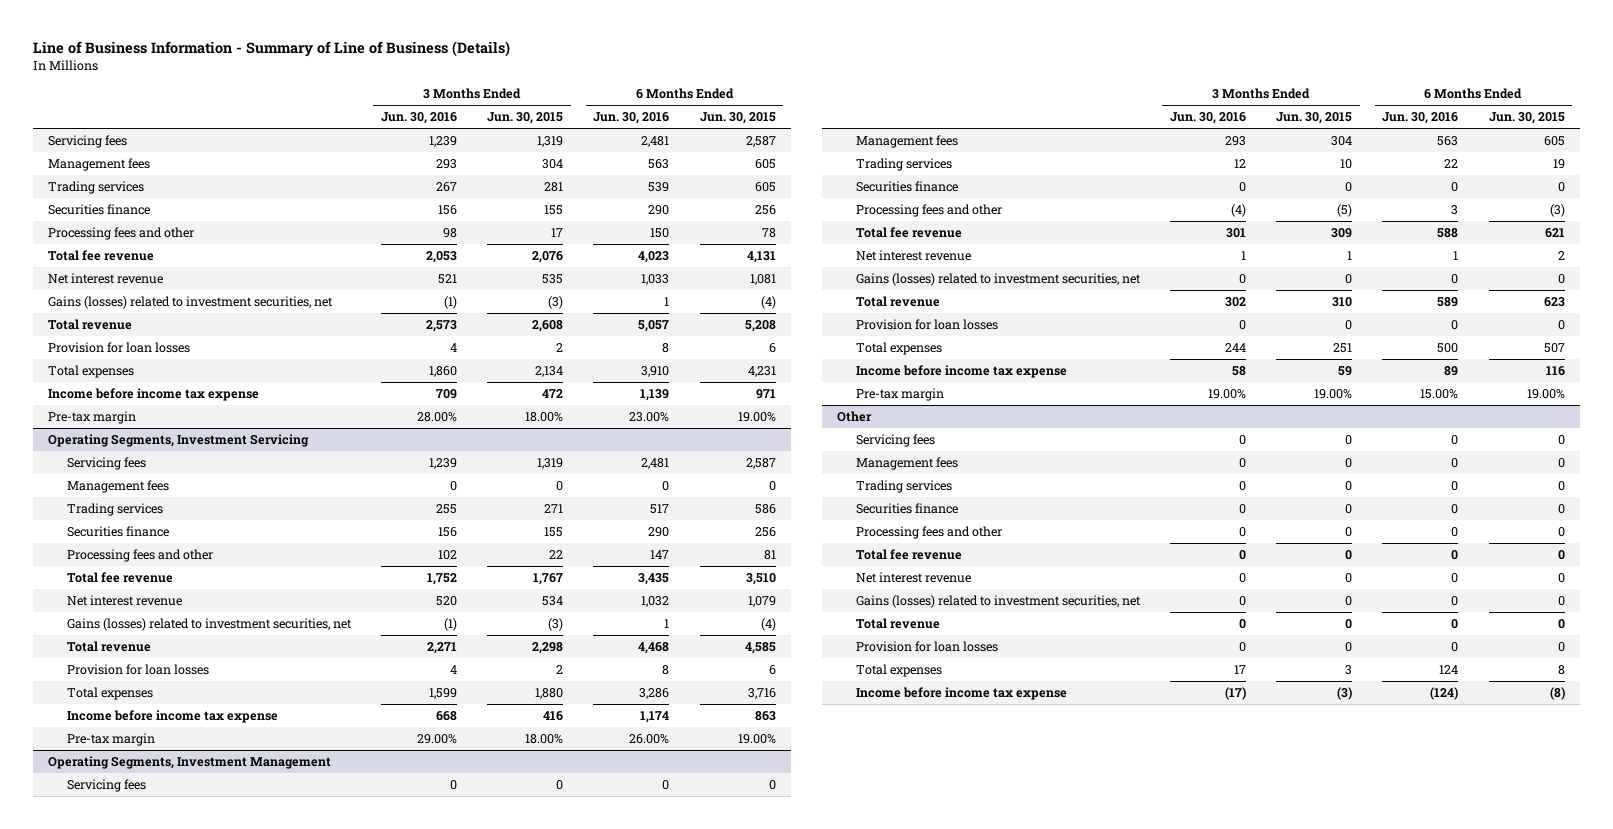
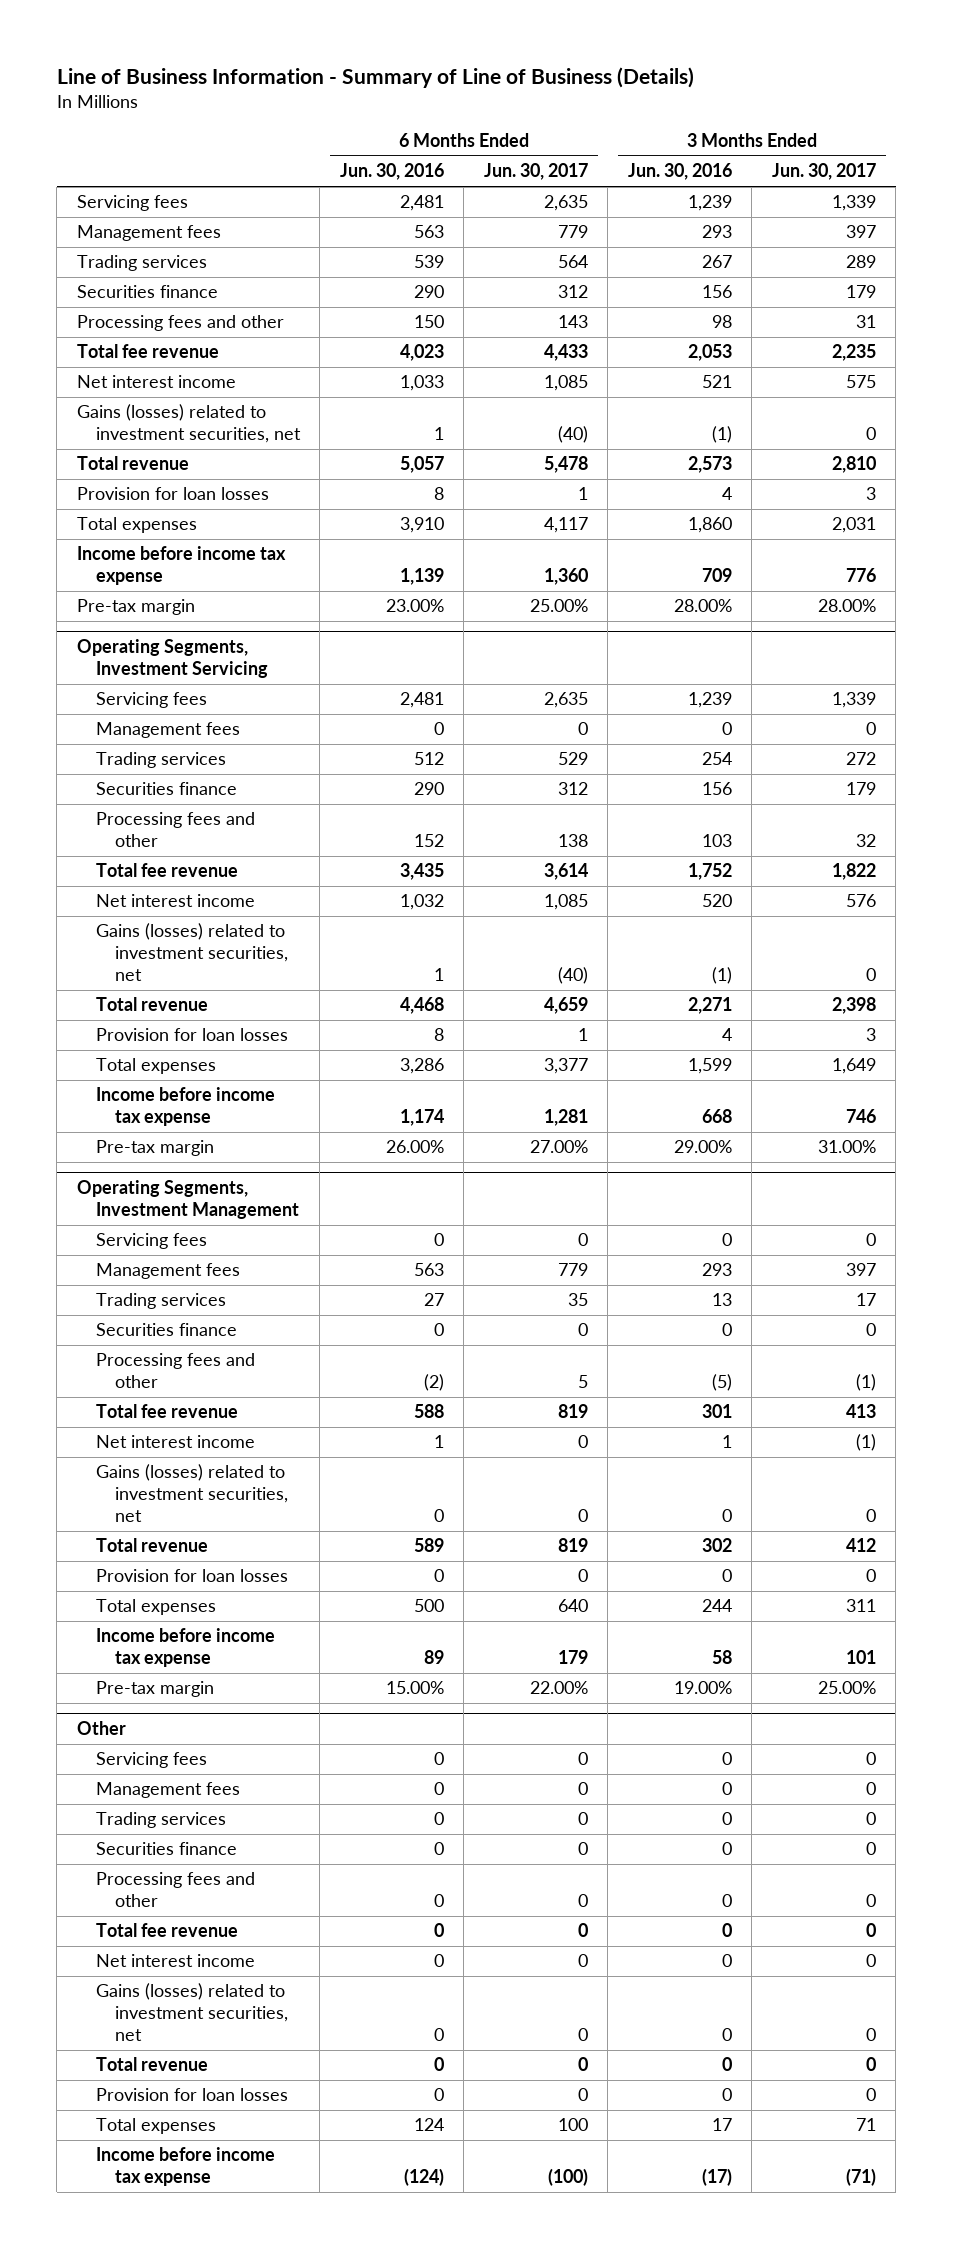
[487,112,564,125] Jun. 30, 2015 -> none
[699,112,776,125] Jun. 30, 2015 -> none
none -> [483,163,588,181] Jun. 30, 2017
none -> [771,163,876,181] Jun. 30, 2017
[48,273,164,285] Net interest revenue -> [76,375,236,389] Net interest income
[435,504,457,515] 255 -> [701,752,732,766] 254
[650,504,670,515] 517 -> [413,752,444,766] 512
[437,550,457,561] 102 -> [701,834,732,848] 103
[650,550,670,560] 147 -> [413,834,444,848] 152
[66,595,182,607] Net interest revenue -> [95,894,255,908] Net interest income
[1233,159,1246,169] 12 -> [711,1293,732,1307] 13
[1444,159,1459,169] 22 -> [423,1293,444,1307] 27
[1230,204,1246,218] (4) -> [711,1374,732,1392] (5)
[1451,205,1459,216] 3 -> [423,1374,444,1392] (2)
[855,250,971,262] Net interest revenue -> [95,1435,255,1449] Net interest income
[855,572,971,584] Net interest revenue -> [95,1954,255,1968] Net interest income

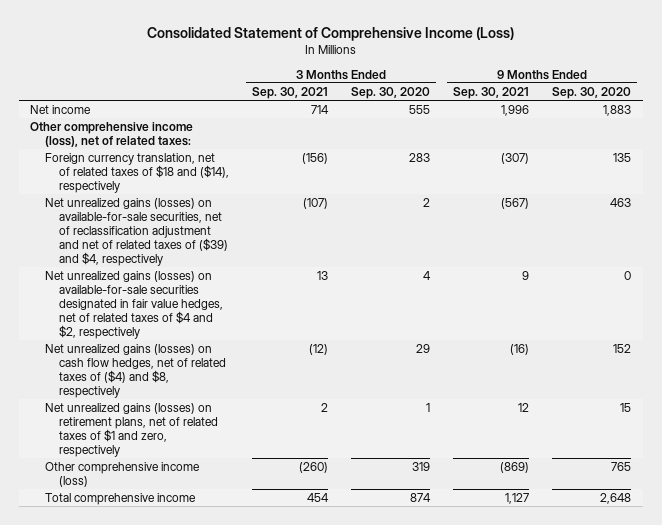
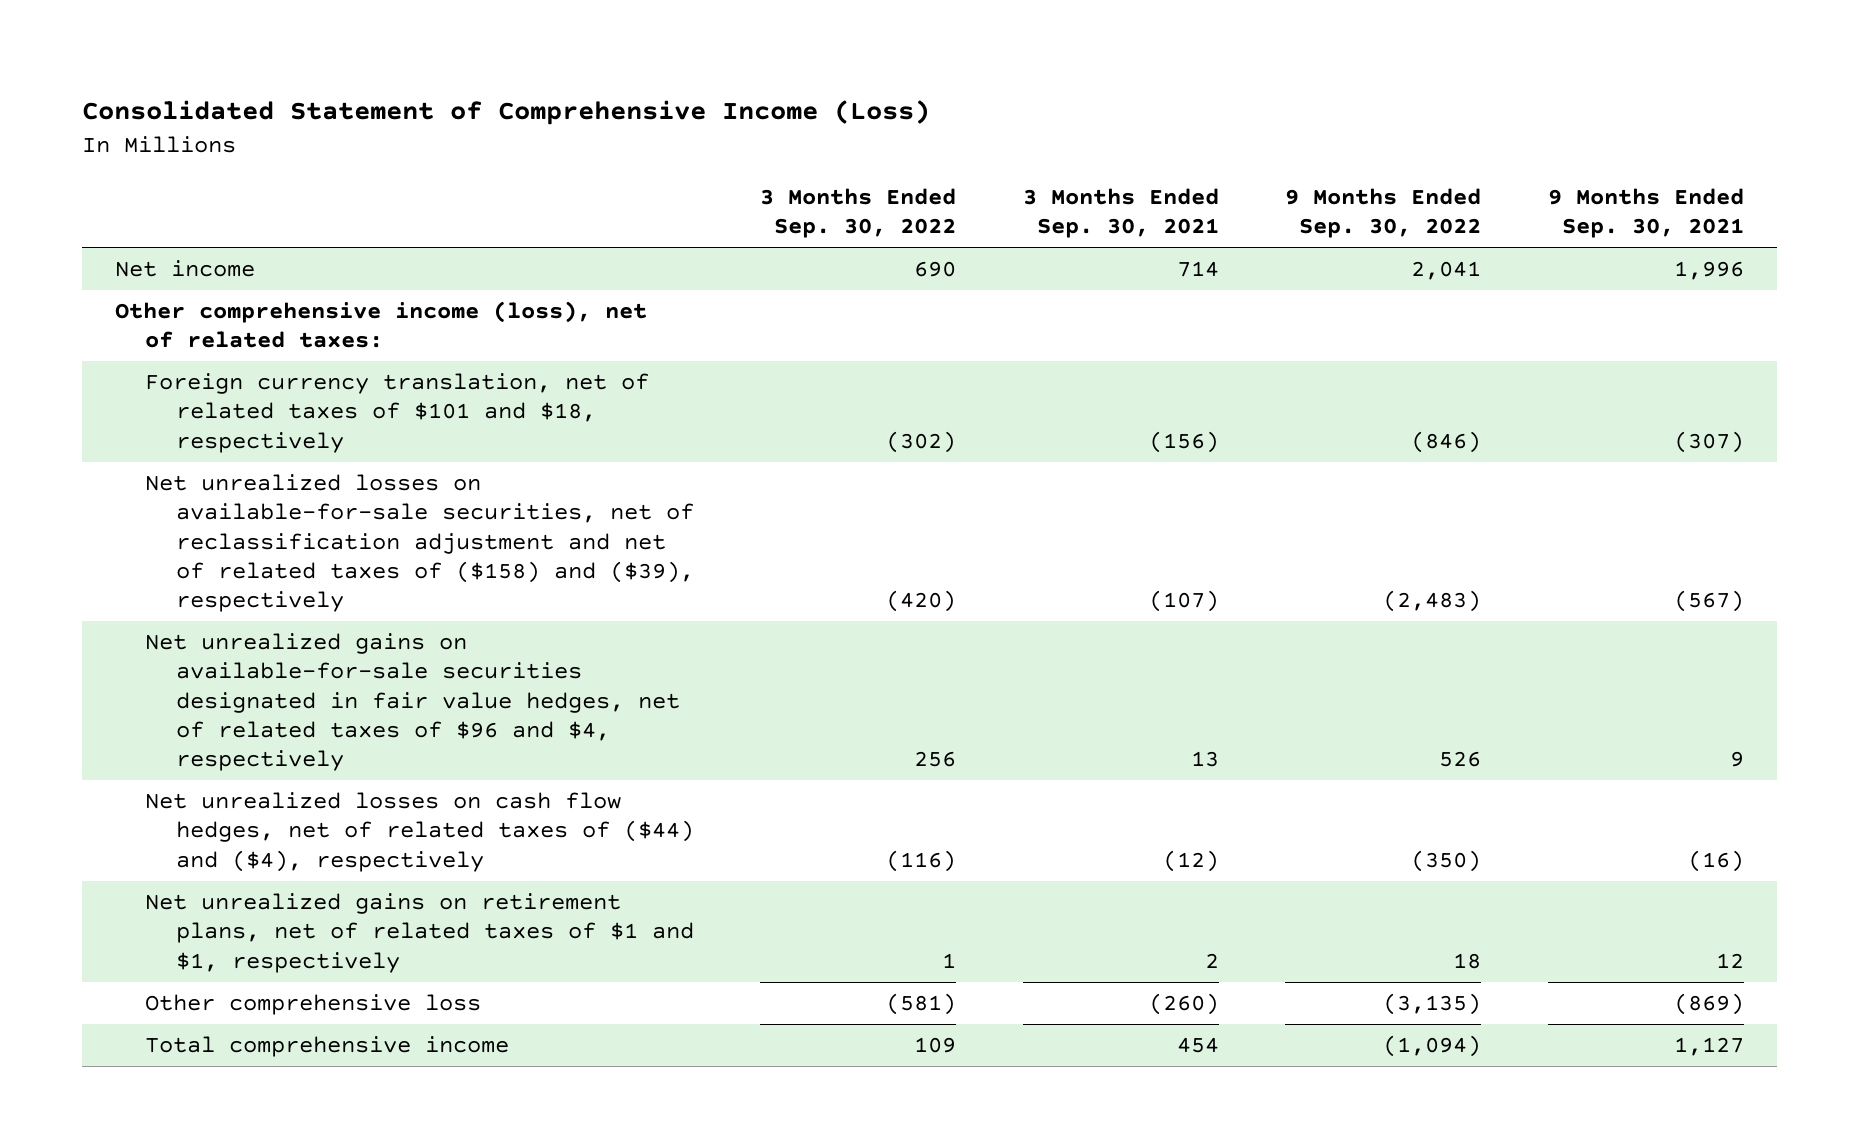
[351,86,431,99] Sep. 30, 2020 -> none
[552,86,632,99] Sep. 30, 2020 -> none
none -> [760,188,957,239] 3 Months Ended Sep. 30, 2022
none -> [1285,188,1482,239] 9 Months Ended Sep. 30, 2022
[44,152,230,194] Foreign currency translation, net of related taxes of $18 and ($14), respectively -> [145,373,650,453] Foreign currency translation, net of related taxes of $101 and $18, respectively
[44,197,229,267] Net unrealized gains (losses) on available-for-sale securities, net of reclassification adjustment and net of related taxes of ($39) and $4, respectively -> [145,474,694,612] Net unrealized losses on available-for-sale securities, net of reclassification adjustment and net of related taxes of ($158) and ($39), respectively
[44,270,224,340] Net unrealized gains (losses) on available-for-sale securities designated in fair value hedges, net of related taxes of $4 and $2, respectively -> [145,633,680,771] Net unrealized gains on available-for-sale securities designated in fair value hedges, net of related taxes of $96 and $4, respectively
[44,343,227,399] Net unrealized gains (losses) on cash flow hedges, net of related taxes of ($4) and $8, respectively -> [145,792,694,872] Net unrealized losses on cash flow hedges, net of related taxes of ($44) and ($4), respectively
[44,402,219,458] Net unrealized gains (losses) on retirement plans, net of related taxes of $1 and zero, respectively -> [145,893,694,973] Net unrealized gains on retirement plans, net of related taxes of $1 and $1, respectively
[44,461,200,487] Other comprehensive income (loss) -> [145,994,482,1016] Other comprehensive loss

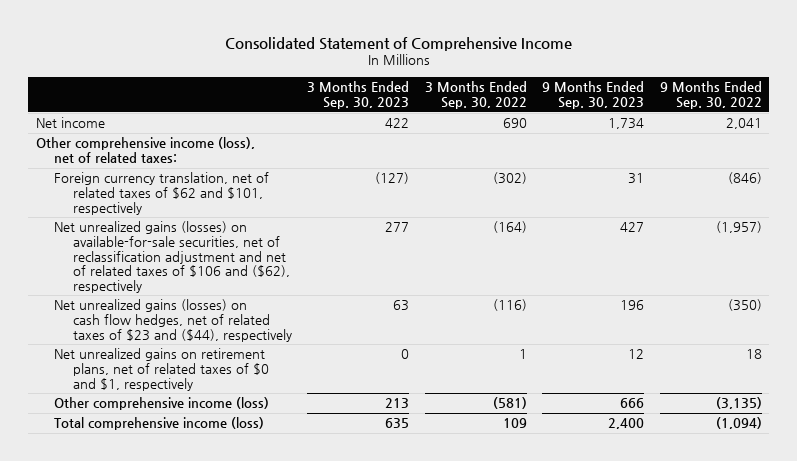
[81,100,930,126] Consolidated Statement of Comprehensive Income (Loss) -> [224,36,572,51] Consolidated Statement of Comprehensive Income
[1022,188,1219,239] 3 Months Ended Sep. 30, 2021 -> none
[1547,188,1744,239] 9 Months Ended Sep. 30, 2021 -> none
none -> [307,81,410,109] 3 Months Ended Sep. 30, 2023
none -> [542,81,645,109] 9 Months Ended Sep. 30, 2023
[145,633,680,771] Net unrealized gains on available-for-sale securities designated in fair value hedges, net of related taxes of $96 and $4, respectively -> none
[145,373,650,453] Foreign currency translation, net of related taxes of $101 and $18, respectively -> [54,172,270,215] Foreign currency translation, net of related taxes of $62 and $101, respectively
[145,474,694,612] Net unrealized losses on available-for-sale securities, net of reclassification adjustment and net of related taxes of ($158) and ($39), respectively -> [54,221,291,293] Net unrealized gains (losses) on available-for-sale securities, net of reclassification adjustment and net of related taxes of $106 and ($62), respectively
[886,589,957,612] (420) -> [492,221,527,234] (164)
[1383,589,1482,612] (2,483) -> [715,221,762,234] (1,957)
[145,792,694,872] Net unrealized losses on cash flow hedges, net of related taxes of ($44) and ($4), respectively -> [54,299,293,342] Net unrealized gains (losses) on cash flow hedges, net of related taxes of $23 and ($44), respectively
[145,893,694,973] Net unrealized gains on retirement plans, net of related taxes of $1 and $1, respectively -> [54,348,270,391] Net unrealized gains on retirement plans, net of related taxes of $0 and $1, respectively
[145,994,482,1016] Other comprehensive loss -> [54,397,270,411] Other comprehensive income (loss)
[145,1036,510,1058] Total comprehensive income -> [54,417,265,431] Total comprehensive income (loss)

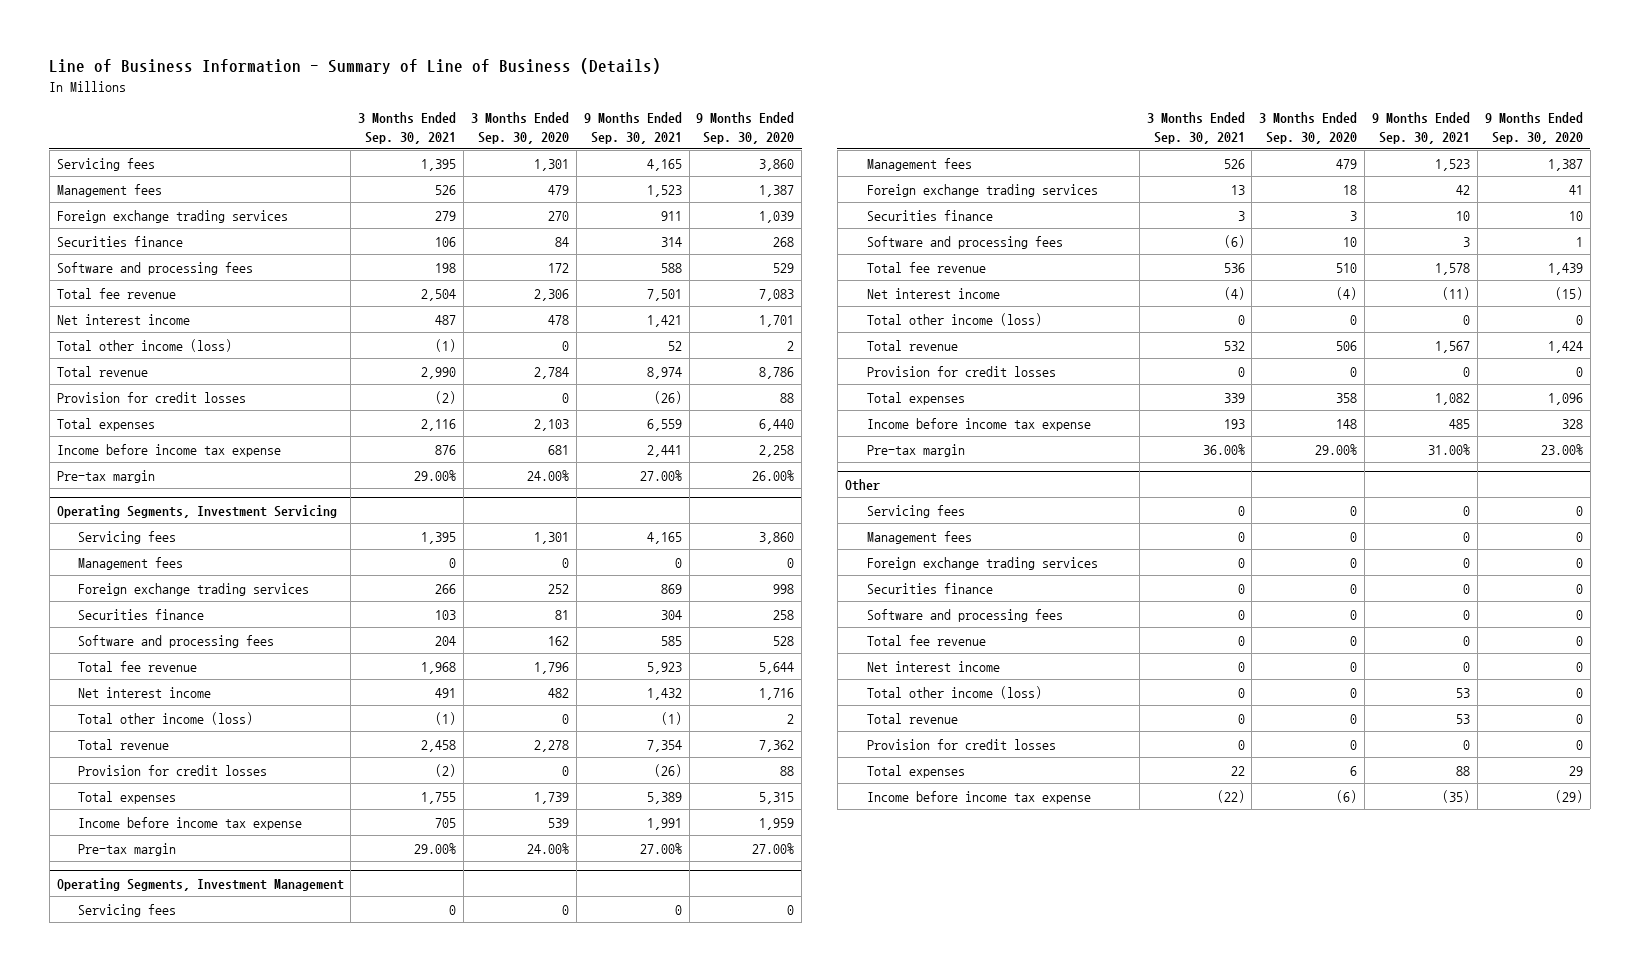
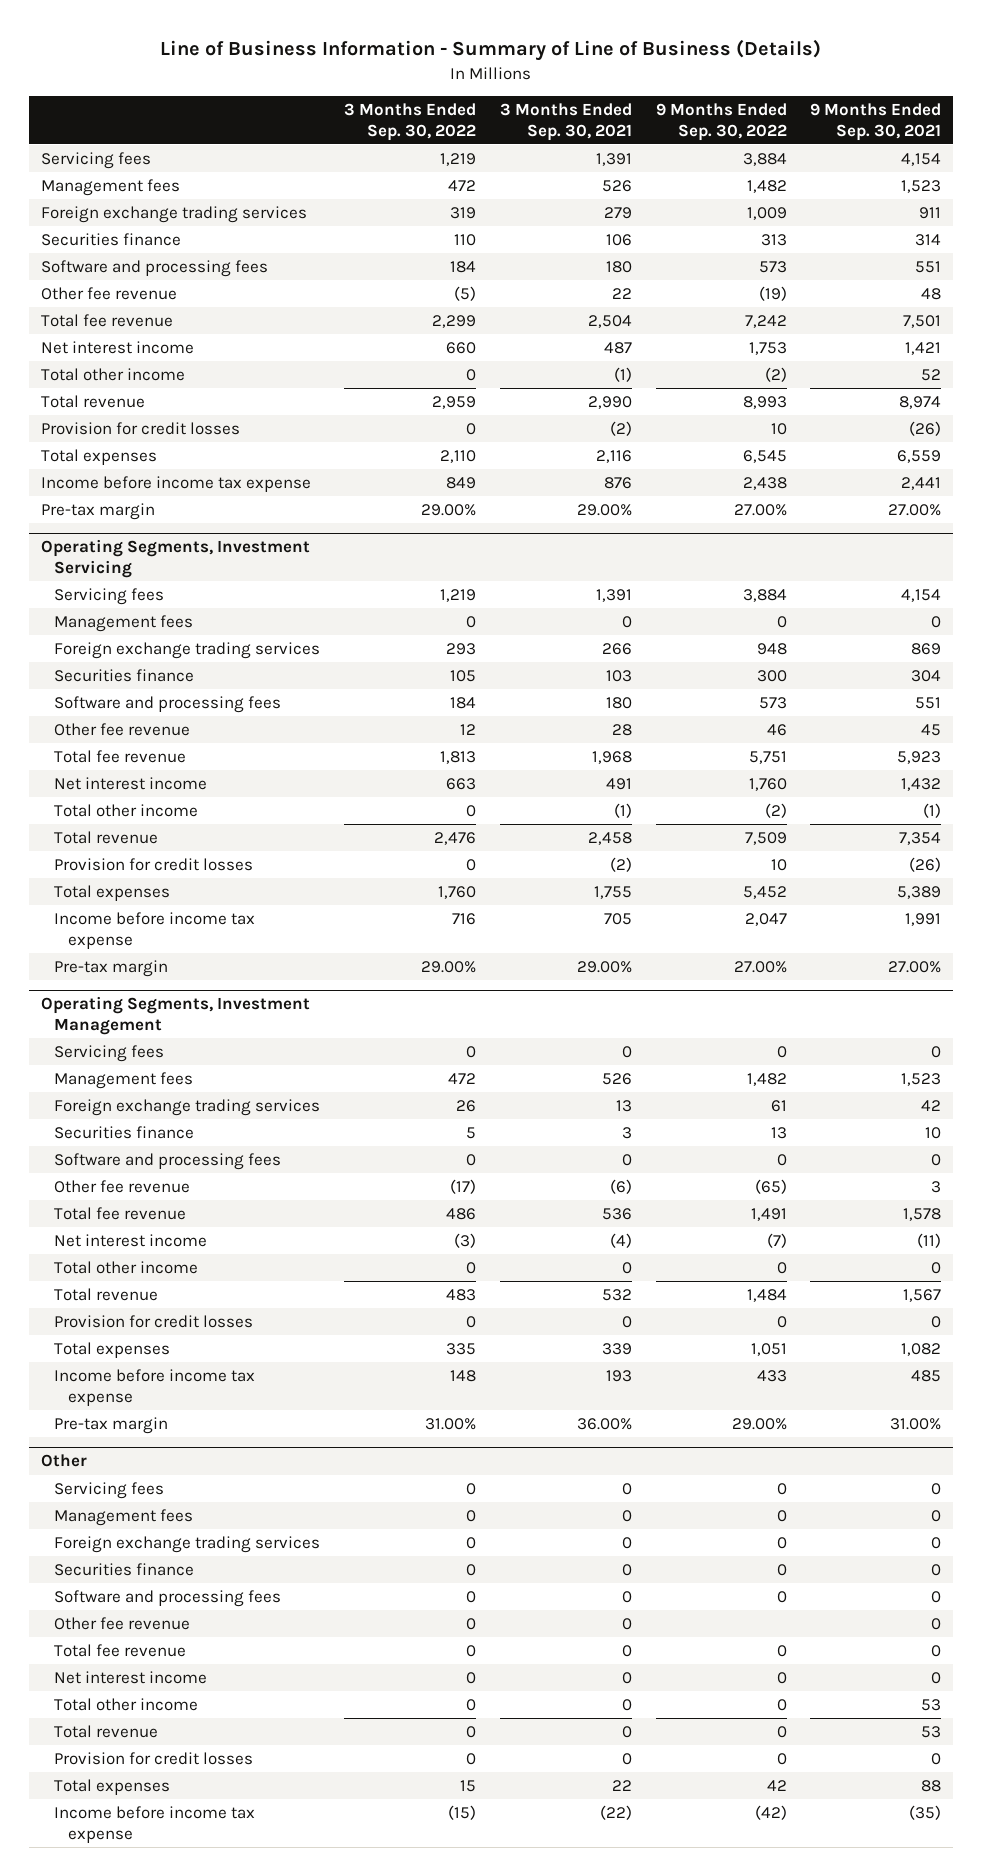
[471,112,570,144] 3 Months Ended Sep. 30, 2020 -> none
[696,112,795,144] 9 Months Ended Sep. 30, 2020 -> none
none -> [343,103,476,141] 3 Months Ended Sep. 30, 2022
none -> [655,103,787,141] 9 Months Ended Sep. 30, 2022
[421,158,457,171] 1,395 -> [595,153,632,167] 1,391
[646,158,682,171] 4,165 -> [901,153,942,167] 4,154
[435,262,457,273] 198 -> [605,261,632,274] 180
[660,262,682,273] 588 -> [915,261,942,274] 551
none -> [40,287,177,301] Other fee revenue
[56,338,232,352] Total other income (loss) -> [40,368,185,382] Total other income
[421,531,457,544] 1,395 -> [595,589,632,603] 1,391
[646,531,682,544] 4,165 -> [901,589,942,603] 4,154
[435,635,457,646] 204 -> [605,697,632,710] 180
[660,635,682,646] 585 -> [915,697,942,710] 551
none -> [54,723,191,737] Other fee revenue
[78,711,254,725] Total other income (loss) -> [54,804,199,818] Total other income
[1223,234,1245,248] (6) -> [621,1154,632,1167] 0
[1463,236,1471,247] 3 -> [931,1154,942,1167] 0
none -> [54,1180,191,1194] Other fee revenue
[866,312,1042,326] Total other income (loss) -> [54,1261,199,1275] Total other income
none -> [54,1617,191,1631] Other fee revenue
[866,685,1042,699] Total other income (loss) -> [54,1698,199,1712] Total other income

